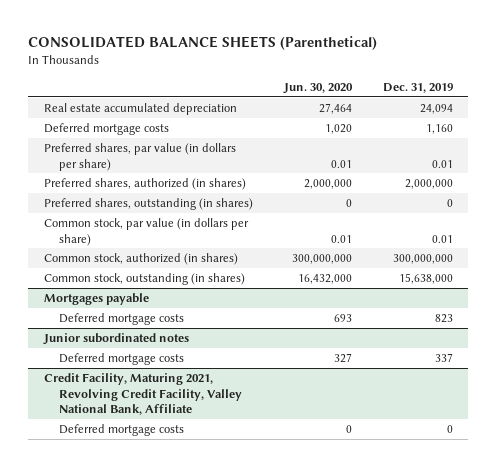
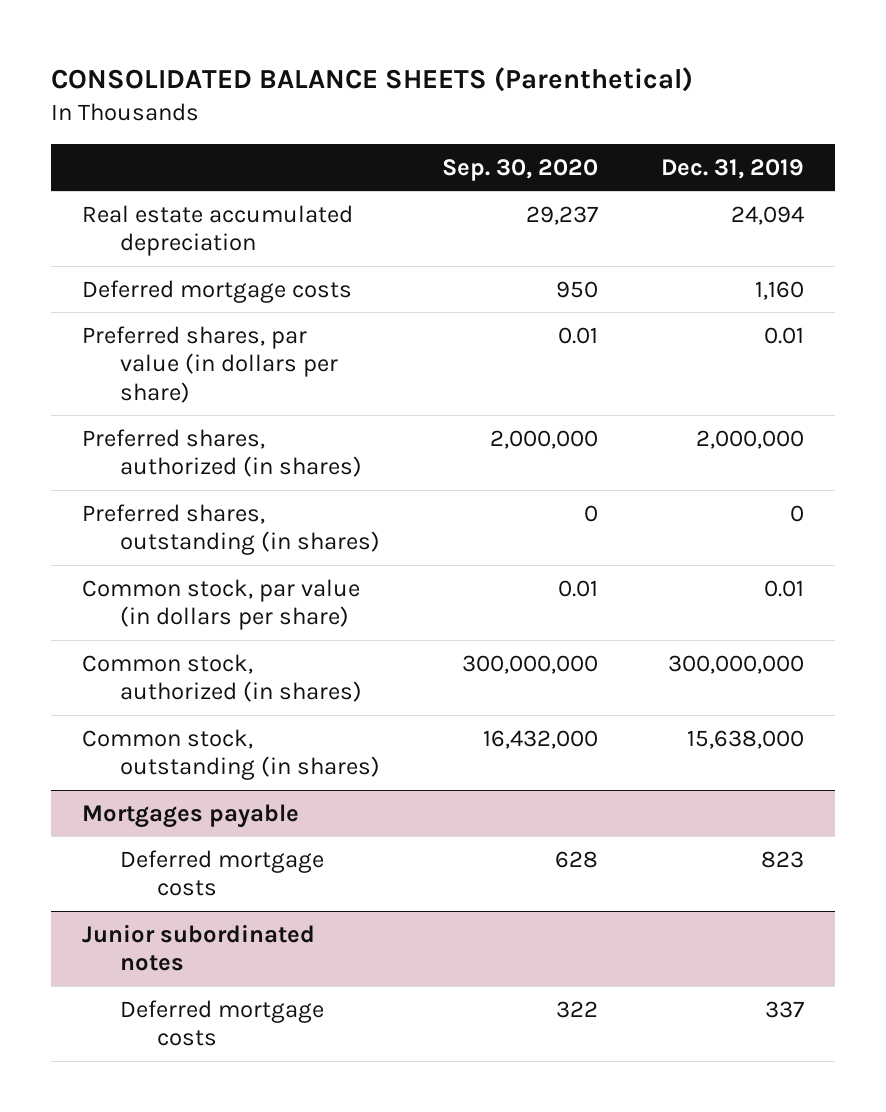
[282,82,353,94] Jun. 30, 2020 -> none
none -> [442,158,599,181] Sep. 30, 2020
[43,372,243,416] Credit Facility, Maturing 2021, Revolving Credit Facility, Valley National Bank, Affiliate -> none
[59,423,185,436] Deferred mortgage costs -> none

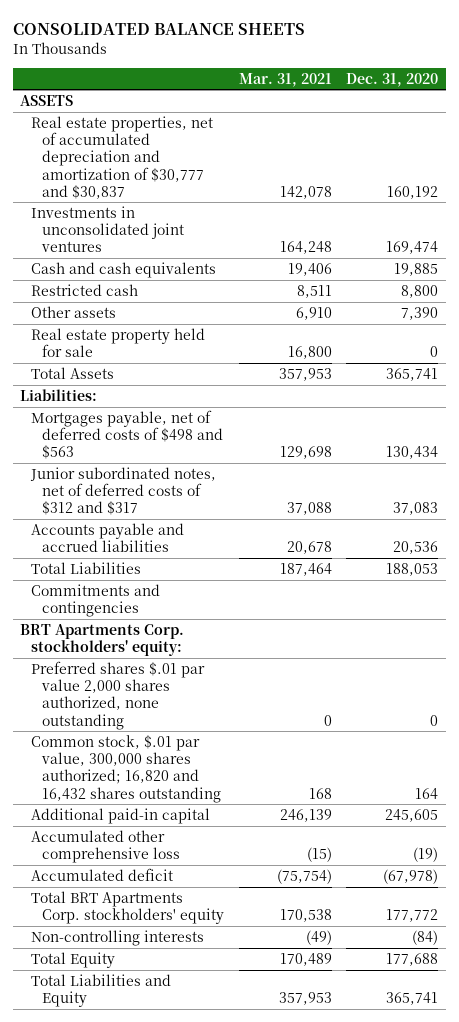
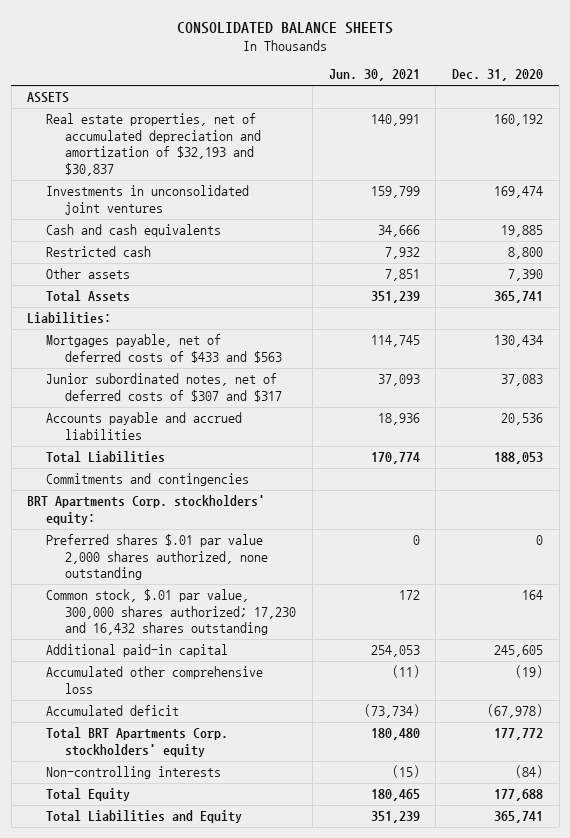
[238,72,332,87] Mar. 31, 2021 -> none
none -> [328,69,420,82] Jun. 30, 2021
[31,115,214,199] Real estate properties, net of accumulated depreciation and amortization of $30,777 and $30,837 -> [46,113,262,176] Real estate properties, net of accumulated depreciation and amortization of $32,193 and $30,837
[31,327,206,358] Real estate property held for sale -> none
[31,409,224,460] Mortgages payable, net of deferred costs of $498 and $563 -> [46,334,283,363] Mortgages payable, net of deferred costs of $433 and $563
[30,466,217,516] Junior subordinated notes, net of deferred costs of $312 and $317 -> [46,373,283,402] Junior subordinated notes, net of deferred costs of $307 and $317
[31,734,222,803] Common stock, $.01 par value, 300,000 shares authorized; 16,820 and 16,432 shares outstanding -> [46,589,297,636] Common stock, $.01 par value, 300,000 shares authorized; 17,230 and 16,432 shares outstanding

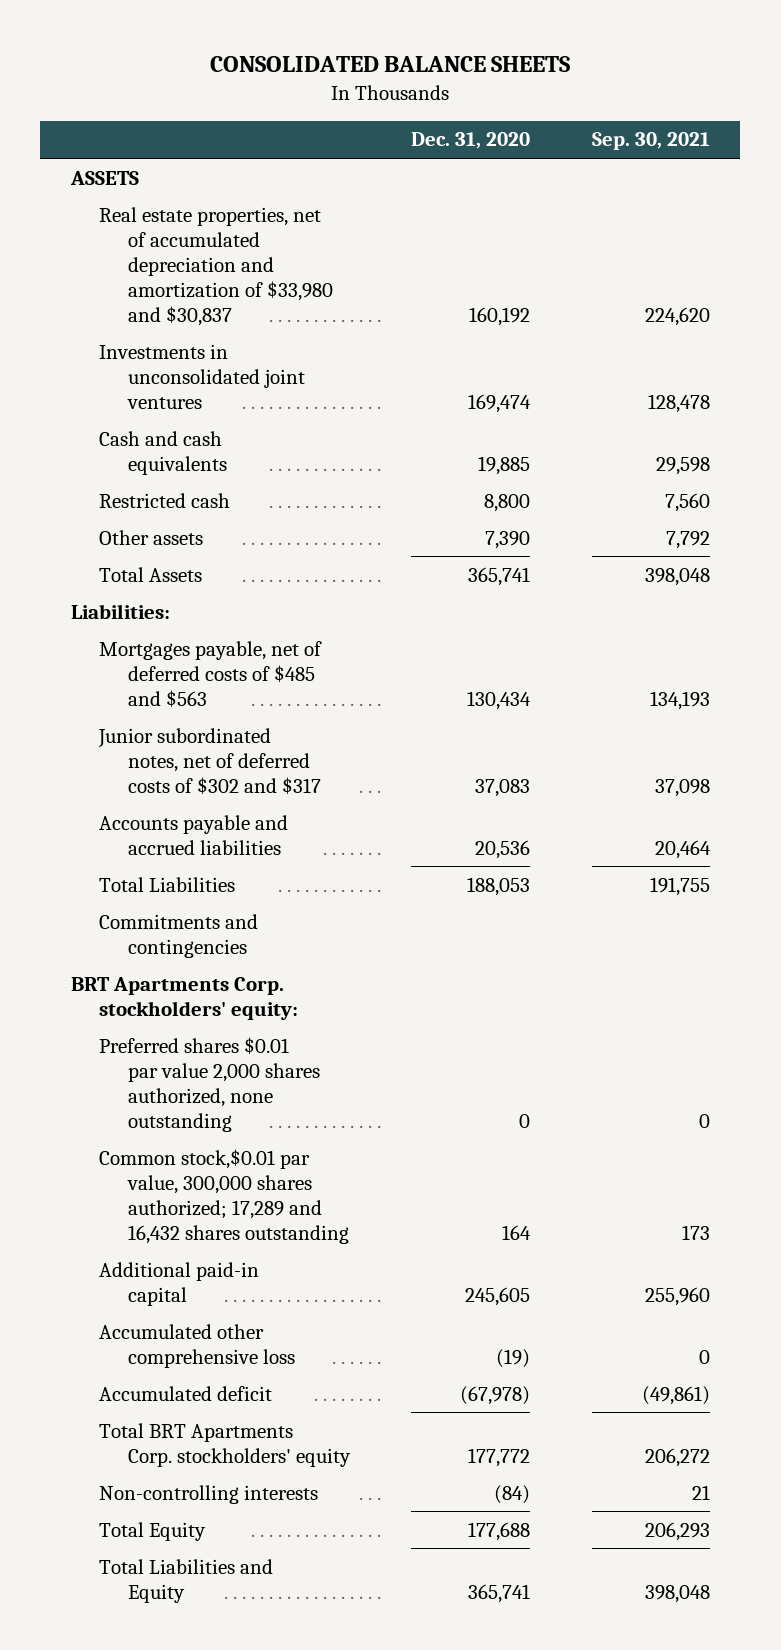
[328,69,420,82] Jun. 30, 2021 -> none
none -> [591,132,710,151] Sep. 30, 2021
[46,113,262,176] Real estate properties, net of accumulated depreciation and amortization of $32,193 and $30,837 -> [99,206,333,326] Real estate properties, net of accumulated depreciation and amortization of $33,980 and $30,837
[46,334,283,363] Mortgages payable, net of deferred costs of $433 and $563 -> [99,640,323,707] Mortgages payable, net of deferred costs of $485 and $563
[46,373,283,402] Junior subordinated notes, net of deferred costs of $307 and $317 -> [98,727,321,794] Junior subordinated notes, net of deferred costs of $302 and $317
[46,534,269,581] Preferred shares $.01 par value 2,000 shares authorized, none outstanding -> [99,1036,320,1132] Preferred shares $0.01 par value 2,000 shares authorized, none outstanding
[46,589,297,636] Common stock, $.01 par value, 300,000 shares authorized; 17,230 and 16,432 shares outstanding -> [99,1148,349,1244] Common stock,$0.01 par value, 300,000 shares authorized; 17,289 and 16,432 shares outstanding

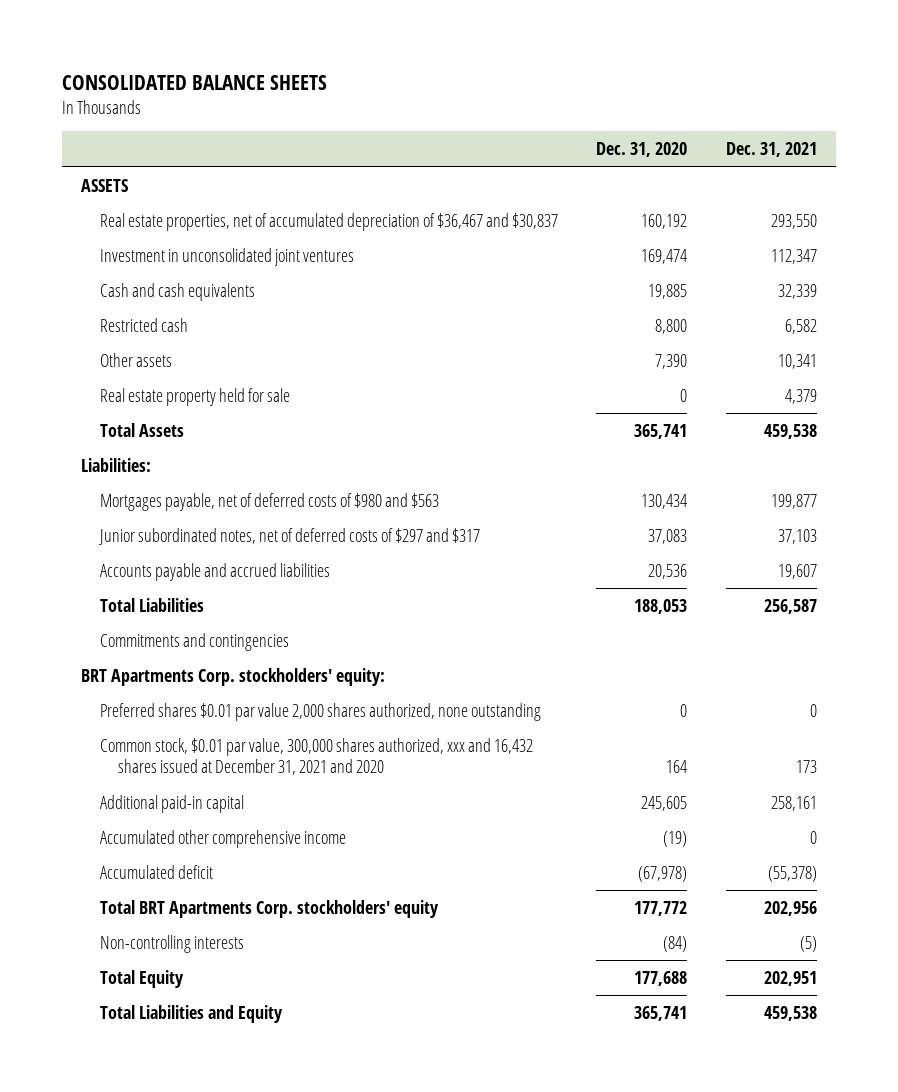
[591,132,710,151] Sep. 30, 2021 -> none
none -> [725,142,817,158] Dec. 31, 2021
[99,206,333,326] Real estate properties, net of accumulated depreciation and amortization of $33,980 and $30,837 -> [99,213,558,232] Real estate properties, net of accumulated depreciation of $36,467 and $30,837
[99,343,305,409] Investments in unconsolidated joint ventures -> [99,248,354,267] Investment in unconsolidated joint ventures
none -> [99,388,290,407] Real estate property held for sale
[99,640,323,707] Mortgages payable, net of deferred costs of $485 and $563 -> [99,493,439,512] Mortgages payable, net of deferred costs of $980 and $563
[98,727,321,794] Junior subordinated notes, net of deferred costs of $302 and $317 -> [98,528,480,546] Junior subordinated notes, net of deferred costs of $297 and $317
[99,1148,349,1244] Common stock,$0.01 par value, 300,000 shares authorized; 17,289 and 16,432 shares outstanding -> [99,738,533,776] Common stock, $0.01 par value, 300,000 shares authorized, xxx and 16,432 shares issued at December 31, 2021 and 2020
[99,1323,295,1368] Accumulated other comprehensive loss -> [99,830,346,849] Accumulated other comprehensive income

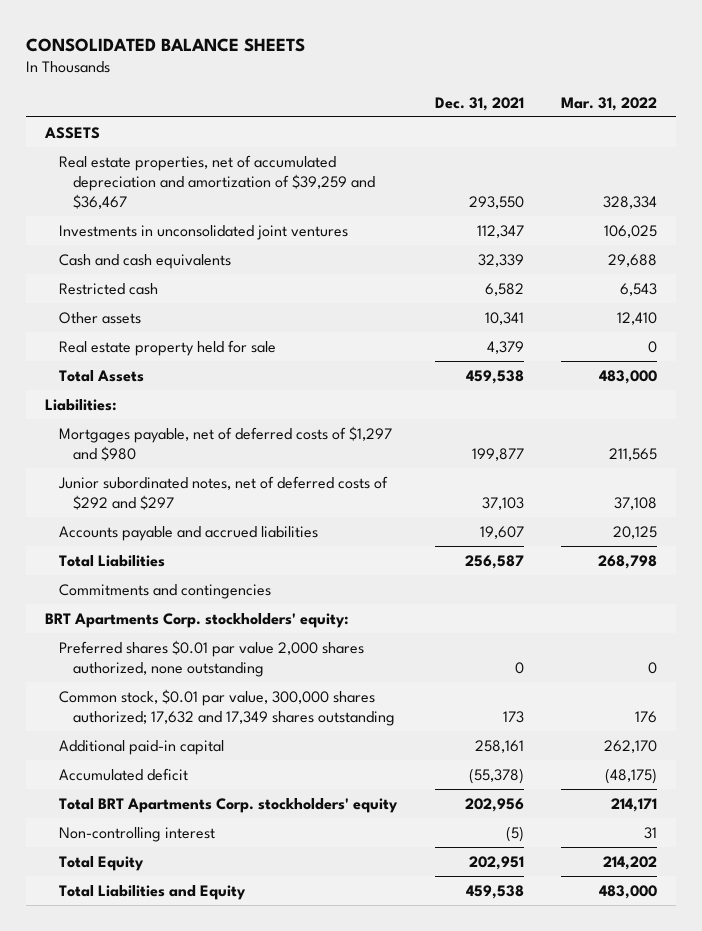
[596,142,688,158] Dec. 31, 2020 -> none
none -> [561,96,658,111] Mar. 31, 2022
[99,213,558,232] Real estate properties, net of accumulated depreciation of $36,467 and $30,837 -> [59,154,376,209] Real estate properties, net of accumulated depreciation and amortization of $39,259 and $36,467
[99,248,354,267] Investment in unconsolidated joint ventures -> [59,224,349,240] Investments in unconsolidated joint ventures
[99,493,439,512] Mortgages payable, net of deferred costs of $980 and $563 -> [59,425,393,461] Mortgages payable, net of deferred costs of $1,297 and $980
[98,528,480,546] Junior subordinated notes, net of deferred costs of $297 and $317 -> [58,475,389,510] Junior subordinated notes, net of deferred costs of $292 and $297
[99,738,533,776] Common stock, $0.01 par value, 300,000 shares authorized, xxx and 16,432 shares issued at December 31, 2021 and 2020 -> [59,688,396,726] Common stock, $0.01 par value, 300,000 shares authorized; 17,632 and 17,349 shares outstanding
[99,830,346,849] Accumulated other comprehensive income -> none
[99,935,244,954] Non-controlling interests -> [59,826,216,842] Non-controlling interest

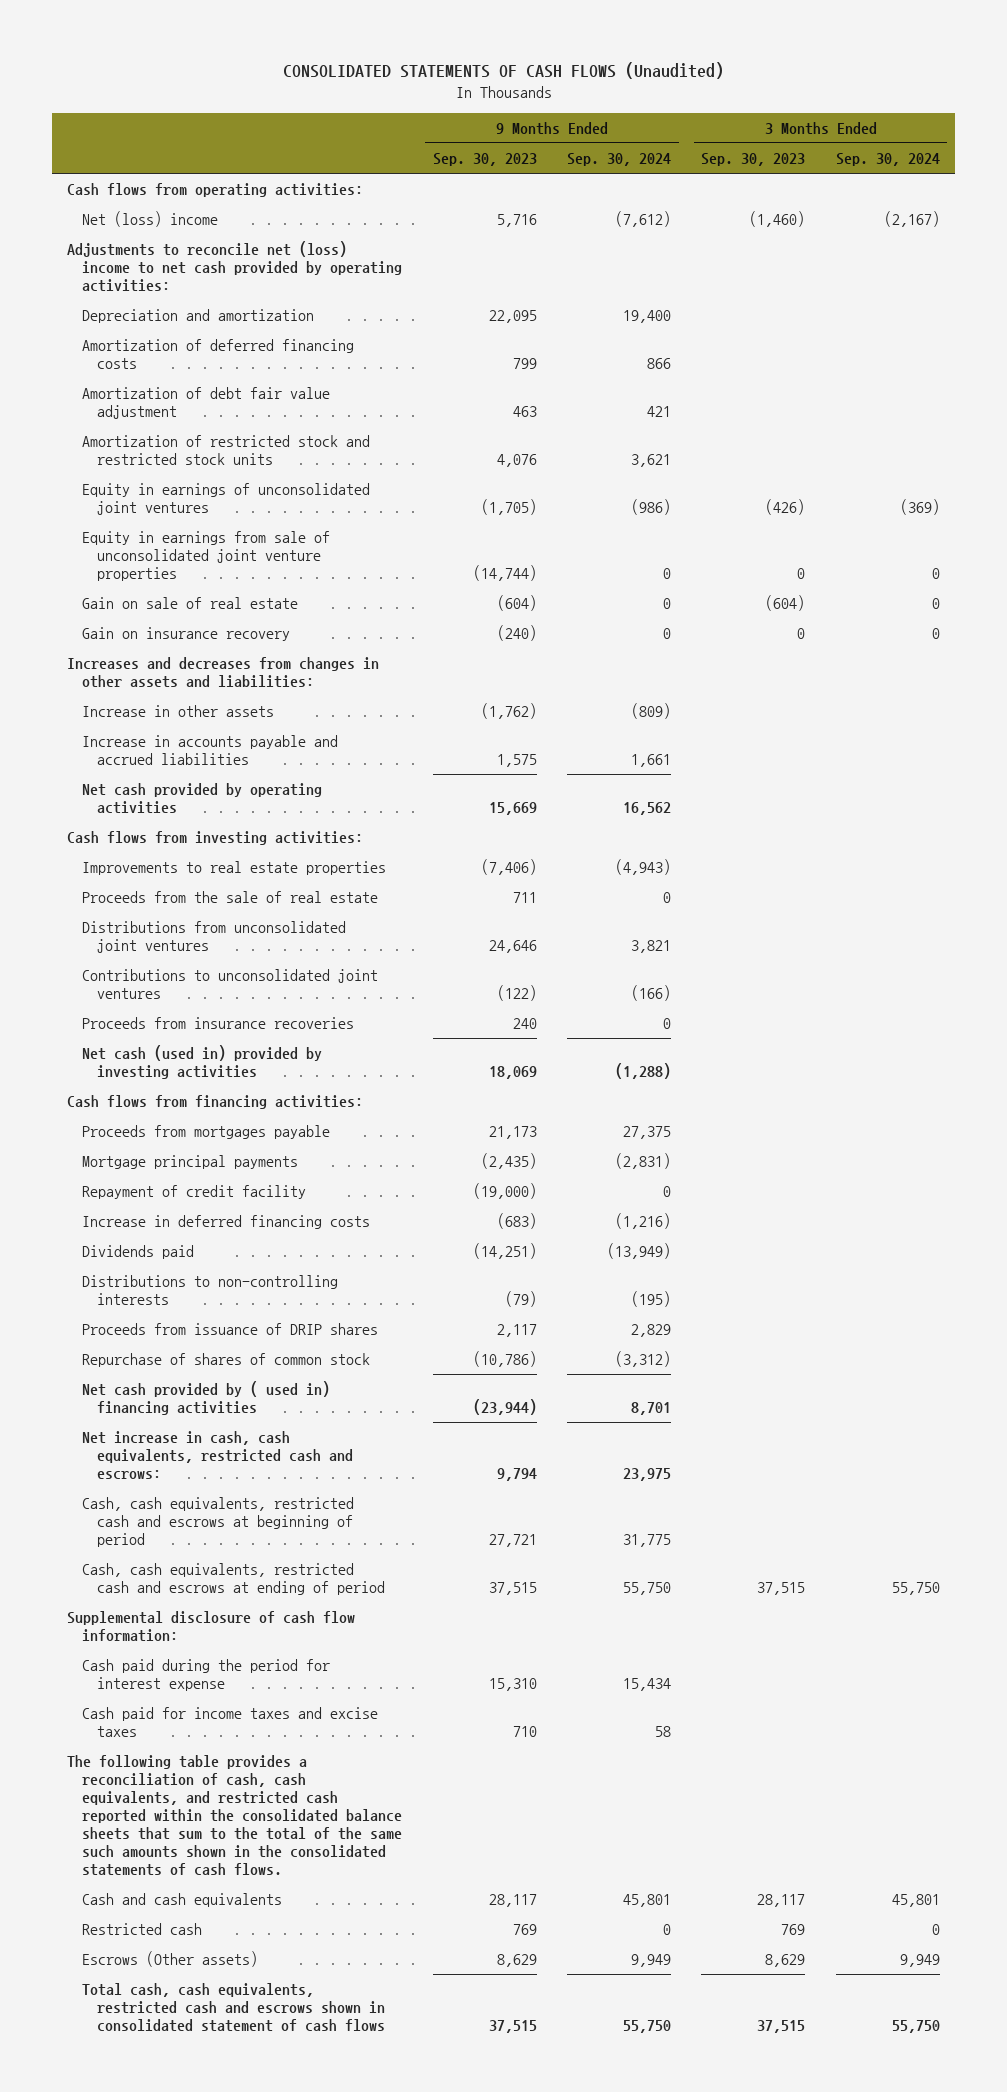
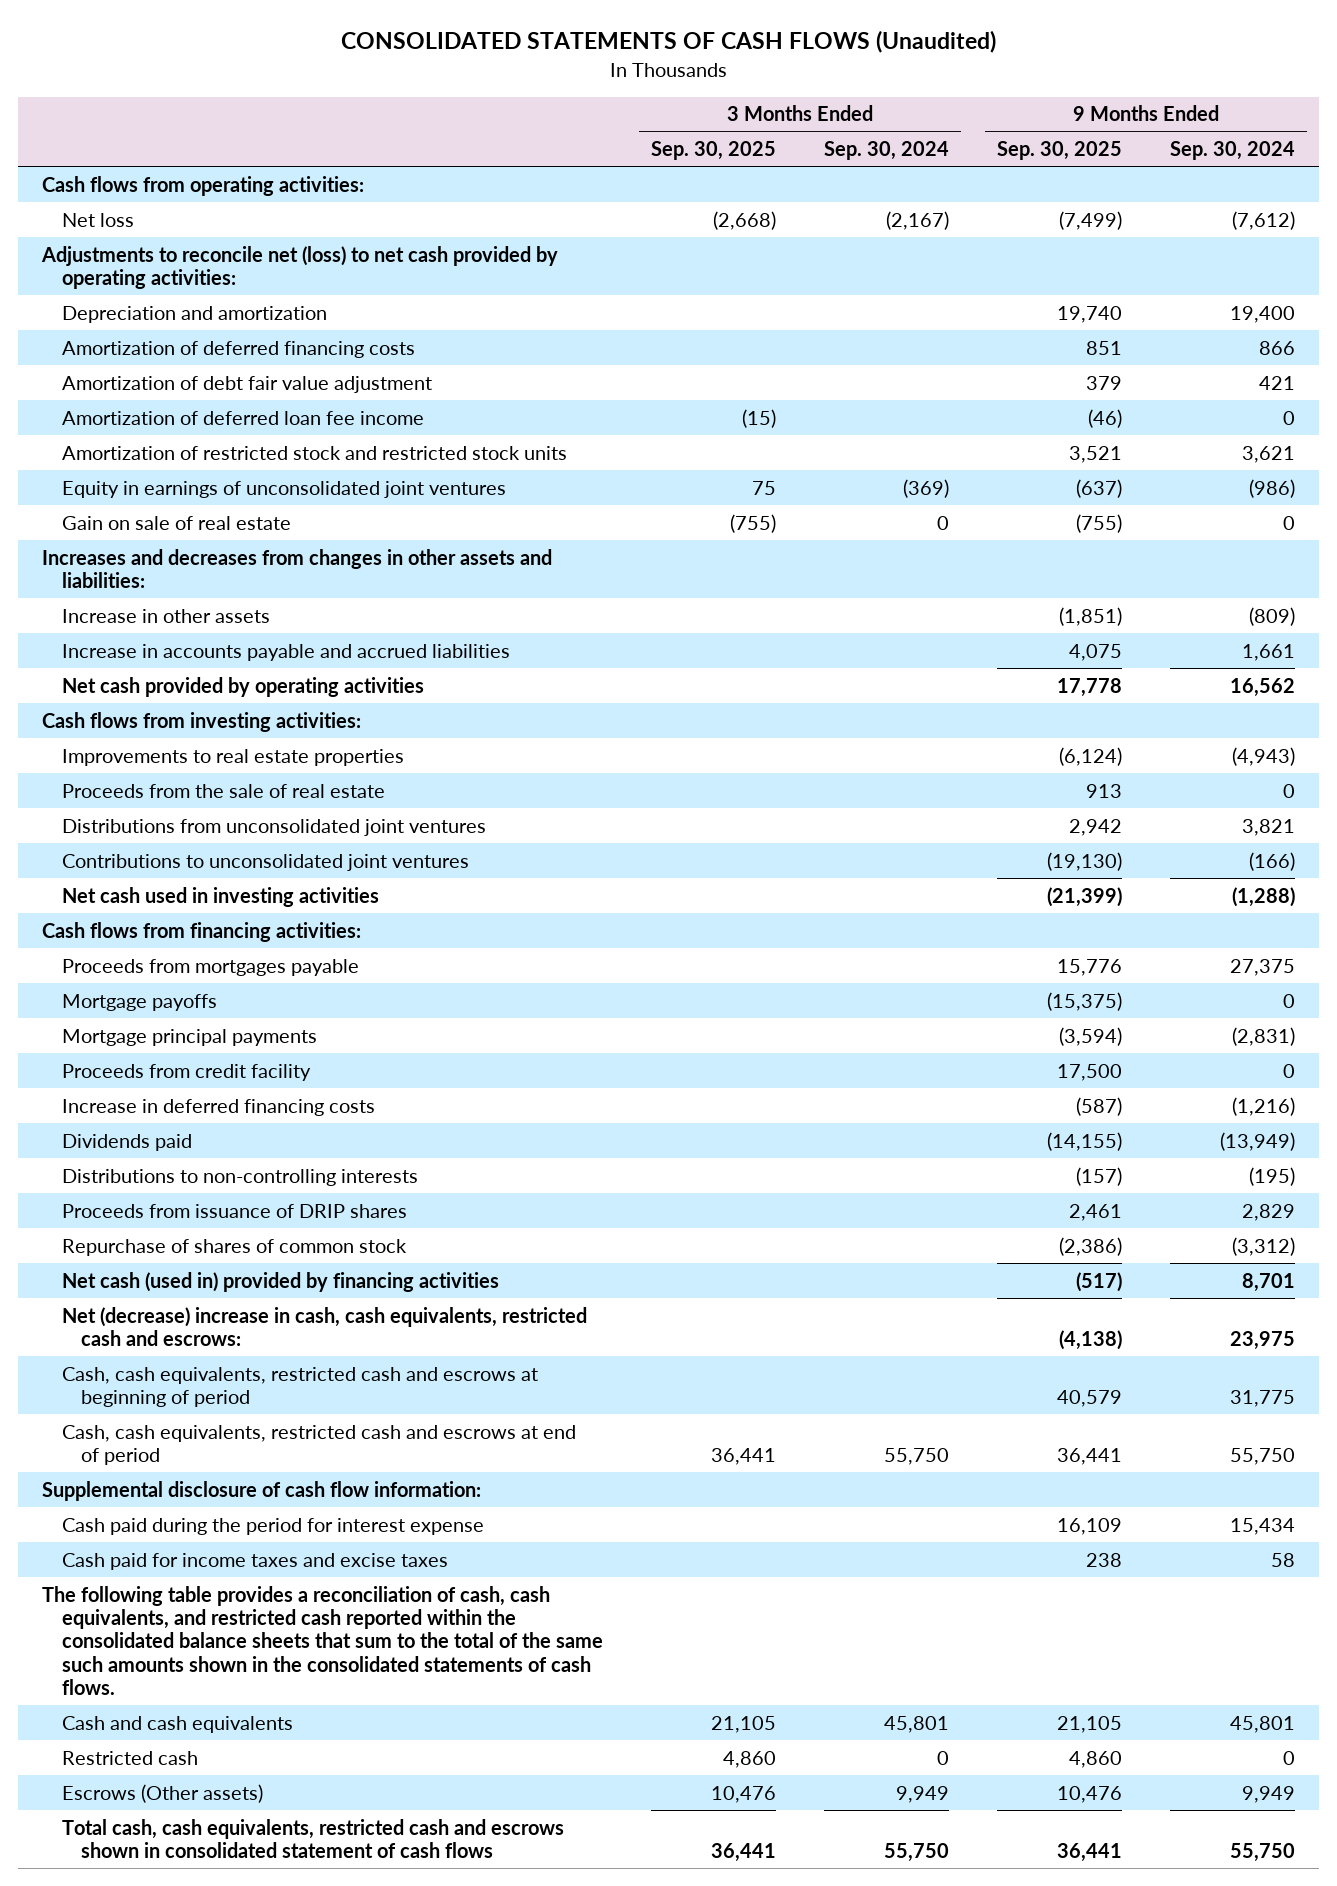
[432,153,537,167] Sep. 30, 2023 -> none
[701,153,806,167] Sep. 30, 2023 -> none
none -> [650,140,776,160] Sep. 30, 2025
none -> [996,140,1122,160] Sep. 30, 2025
[82,211,219,228] Net (loss) income -> [61,212,134,227] Net loss
[67,241,403,293] Adjustments to reconcile net (loss) income to net cash provided by operating activities: -> [41,245,559,289] Adjustments to reconcile net (loss) to net cash provided by operating activities:
none -> [61,410,424,425] Amortization of deferred loan fee income
[82,531,331,582] Equity in earnings from sale of unconsolidated joint venture properties -> none
[82,627,291,642] Gain on insurance recovery -> none
[82,1017,355,1030] Proceeds from insurance recoveries -> none
[82,1045,323,1080] Net cash (used in) provided by investing activities -> [61,886,379,907] Net cash used in investing activities
none -> [61,993,217,1011] Mortgage payoffs
[82,1185,307,1200] Repayment of credit facility -> none
none -> [61,1063,311,1081] Proceeds from credit facility
[82,1381,331,1416] Net cash provided by ( used in) financing activities -> [61,1271,499,1292] Net cash (used in) provided by financing activities
[82,1431,354,1481] Net increase in cash, cash equivalents, restricted cash and escrows: -> [61,1306,587,1346] Net (decrease) increase in cash, cash equivalents, restricted cash and escrows:
[82,1563,386,1596] Cash, cash equivalents, restricted cash and escrows at ending of period -> [61,1424,576,1465] Cash, cash equivalents, restricted cash and escrows at end of period

